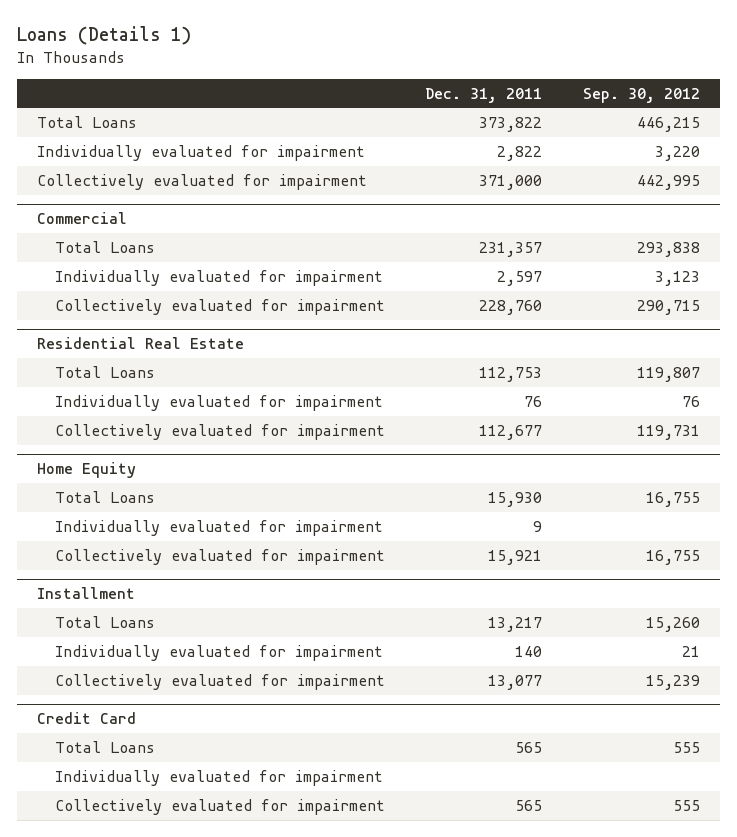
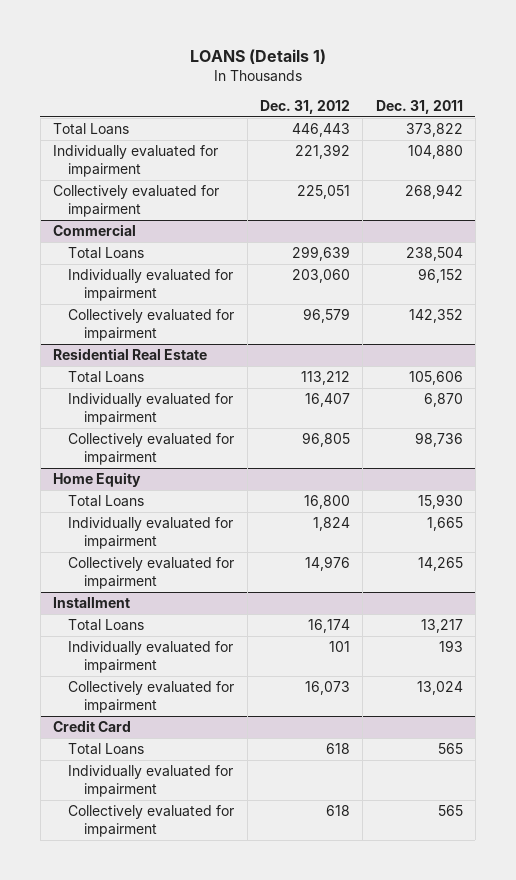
[16,26,191,46] Loans (Details 1) -> [189,48,326,64] LOANS (Details 1)
[583,87,701,103] Sep. 30, 2012 -> none
none -> [260,99,351,114] Dec. 31, 2012
[497,145,543,161] 2,822 -> [407,144,463,159] 104,880
[479,174,543,190] 371,000 -> [404,183,463,199] 268,942
[479,241,543,257] 231,357 -> [405,246,463,261] 238,504
[497,270,543,286] 2,597 -> [417,267,463,283] 96,152
[479,299,543,315] 228,760 -> [408,308,463,323] 142,352
[479,366,543,382] 112,753 -> [408,370,463,385] 105,606
[524,395,543,407] 76 -> [423,392,463,407] 6,870
[479,424,543,440] 112,677 -> [414,431,463,447] 98,736
[533,520,543,532] 9 -> [426,516,463,531] 1,665
[488,549,543,565] 15,921 -> [417,556,463,571] 14,265
[515,645,543,657] 140 -> [438,639,463,652] 193
[488,674,543,690] 13,077 -> [416,680,463,695] 13,024

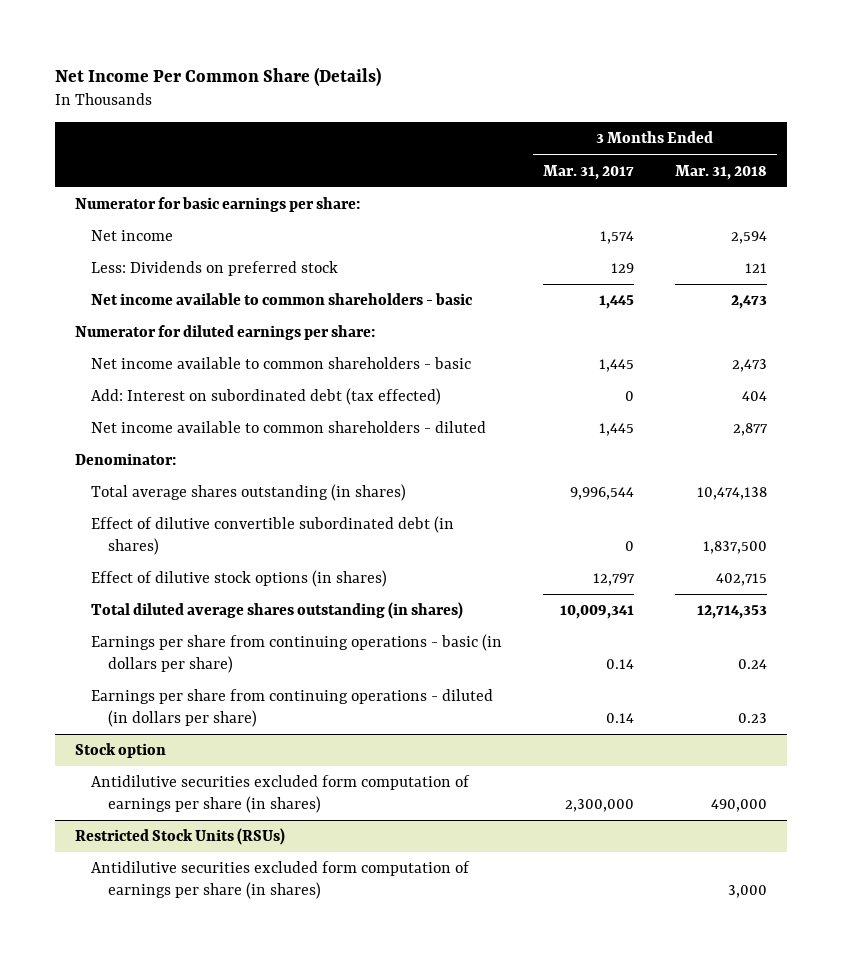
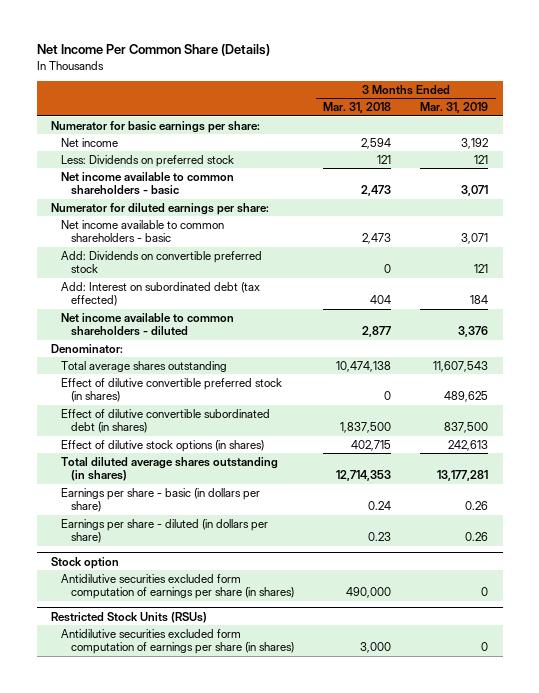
[542,164,634,180] Mar. 31, 2017 -> none
none -> [420,102,489,114] Mar. 31, 2019
none -> [61,250,263,274] Add: Dividends on convertible preferred stock
[91,484,407,502] Total average shares outstanding (in shares) -> [61,360,228,372] Total average shares outstanding
none -> [61,377,283,403] Effect of dilutive convertible preferred stock (in shares)
[91,634,503,674] Earnings per share from continuing operations - basic (in dollars per share) -> [61,487,261,513] Earnings per share - basic (in dollars per share)
[91,689,494,728] Earnings per share from continuing operations - diluted (in dollars per share) -> [61,518,269,544] Earnings per share - diluted (in dollars per share)

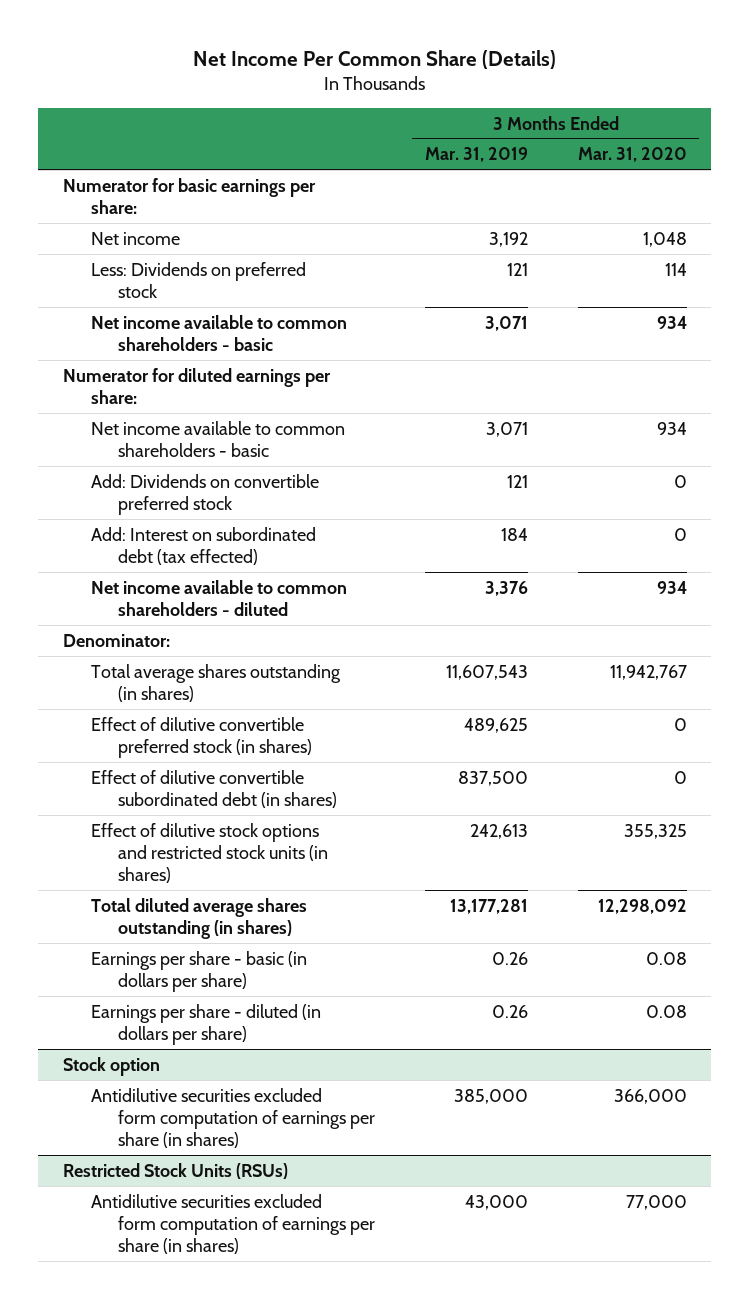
[323,102,392,114] Mar. 31, 2018 -> none
none -> [577,147,687,163] Mar. 31, 2020
[61,360,228,372] Total average shares outstanding -> [90,663,341,702] Total average shares outstanding (in shares)
[61,439,265,452] Effect of dilutive stock options (in shares) -> [90,822,329,884] Effect of dilutive stock options and restricted stock units (in shares)
[481,587,489,597] 0 -> [453,1088,528,1104] 385,000
[481,642,489,652] 0 -> [464,1194,528,1210] 43,000

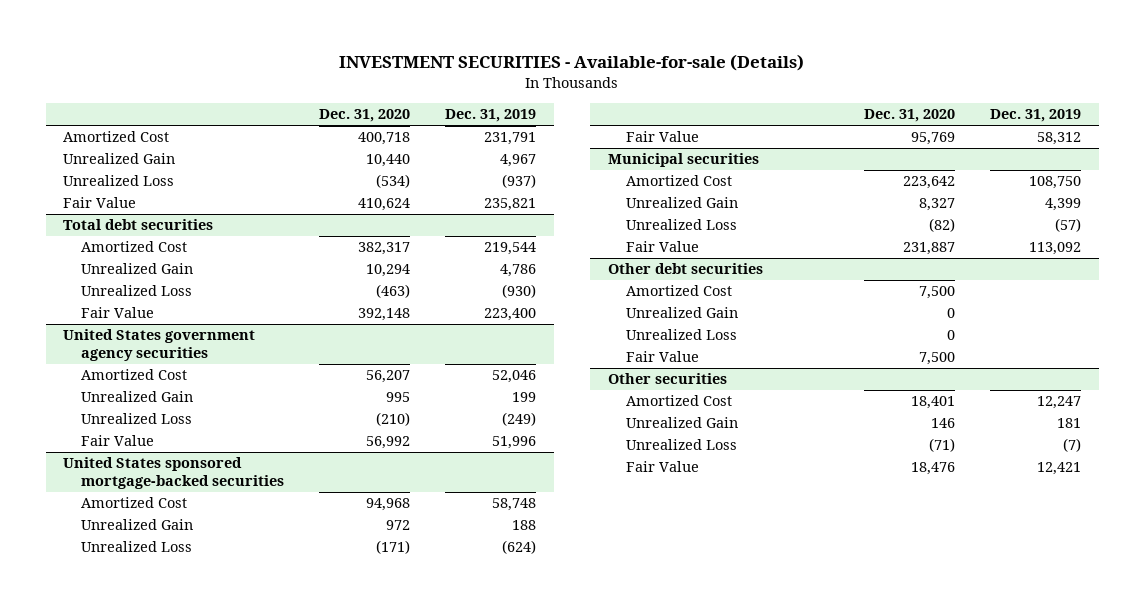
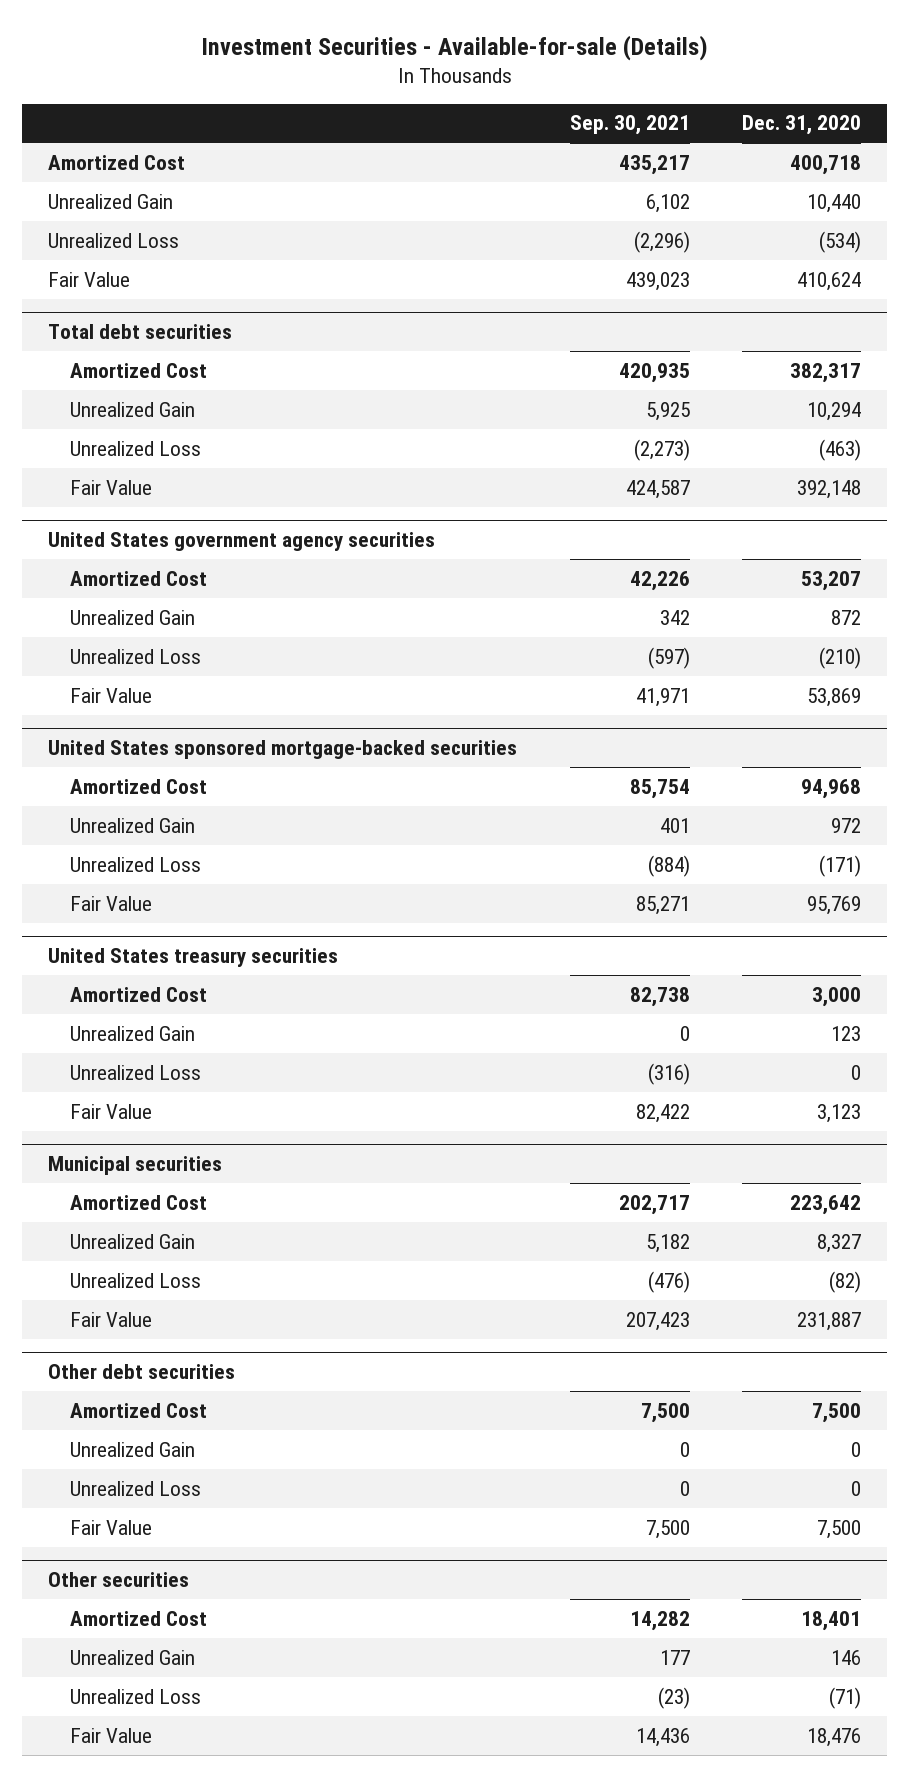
[339,54,805,72] INVESTMENT SECURITIES - Available-for-sale (Details) -> [200,34,708,61] Investment Securities - Available-for-sale (Details)
[445,109,537,123] Dec. 31, 2019 -> none
none -> [569,115,690,136] Sep. 30, 2021
[366,370,411,384] 56,207 -> [800,570,861,591] 53,207
[386,392,411,403] 995 -> [830,609,861,625] 872
[366,436,411,450] 56,992 -> [806,687,861,707] 53,869
none -> [48,947,339,967] United States treasury securities
none -> [70,986,208,1002] Amortized Cost
none -> [70,1025,196,1041] Unrealized Gain
none -> [70,1064,202,1080] Unrealized Loss
none -> [70,1103,153,1119] Fair Value

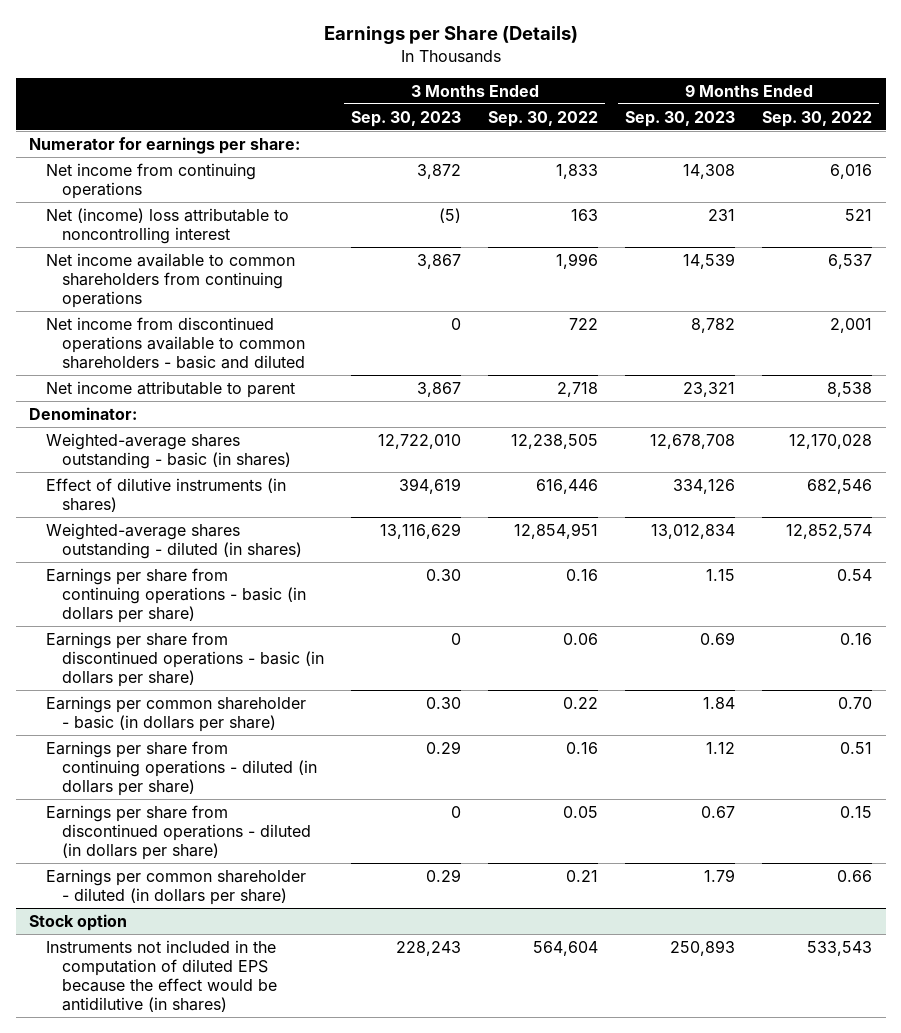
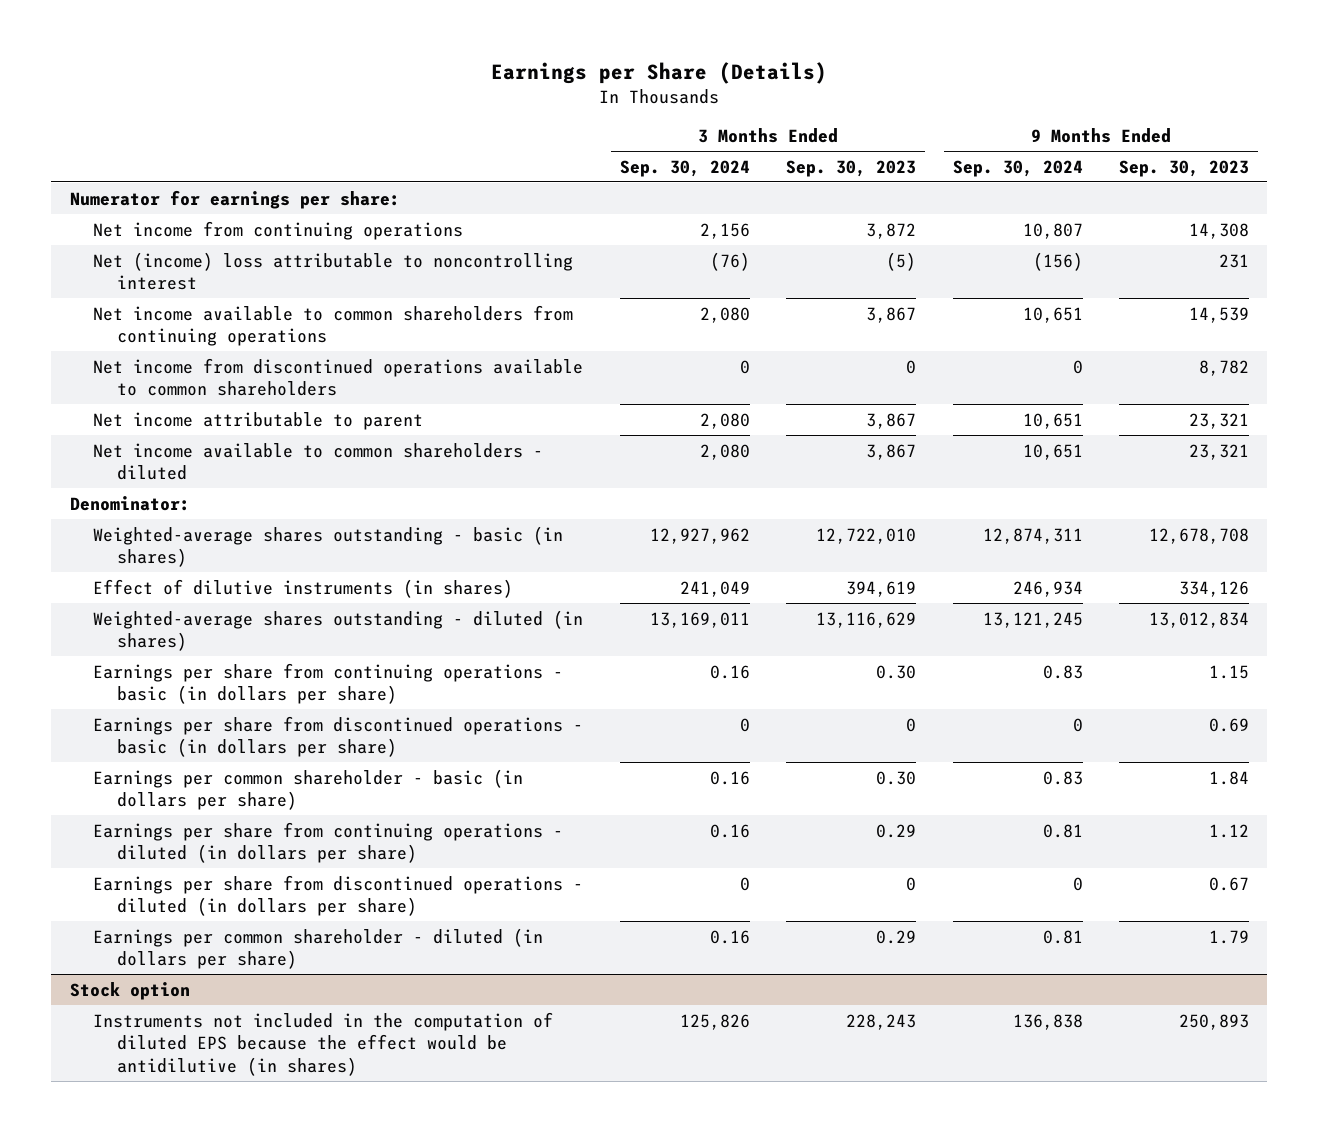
[488,110,599,127] Sep. 30, 2022 -> none
[762,110,873,127] Sep. 30, 2022 -> none
none -> [619,159,750,177] Sep. 30, 2024
none -> [952,159,1083,177] Sep. 30, 2024
[45,316,306,369] Net income from discontinued operations available to common shareholders - basic and diluted -> [93,357,584,397] Net income from discontinued operations available to common shareholders
none -> [93,442,544,481] Net income available to common shareholders - diluted

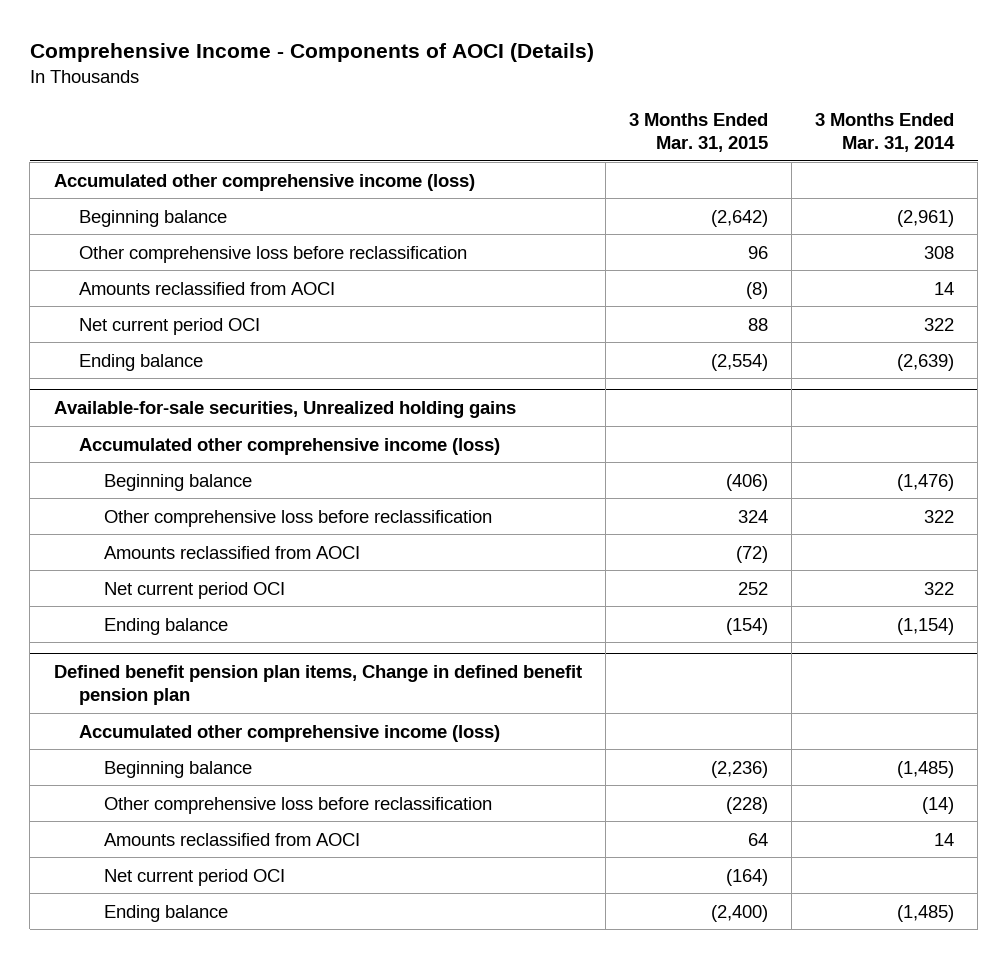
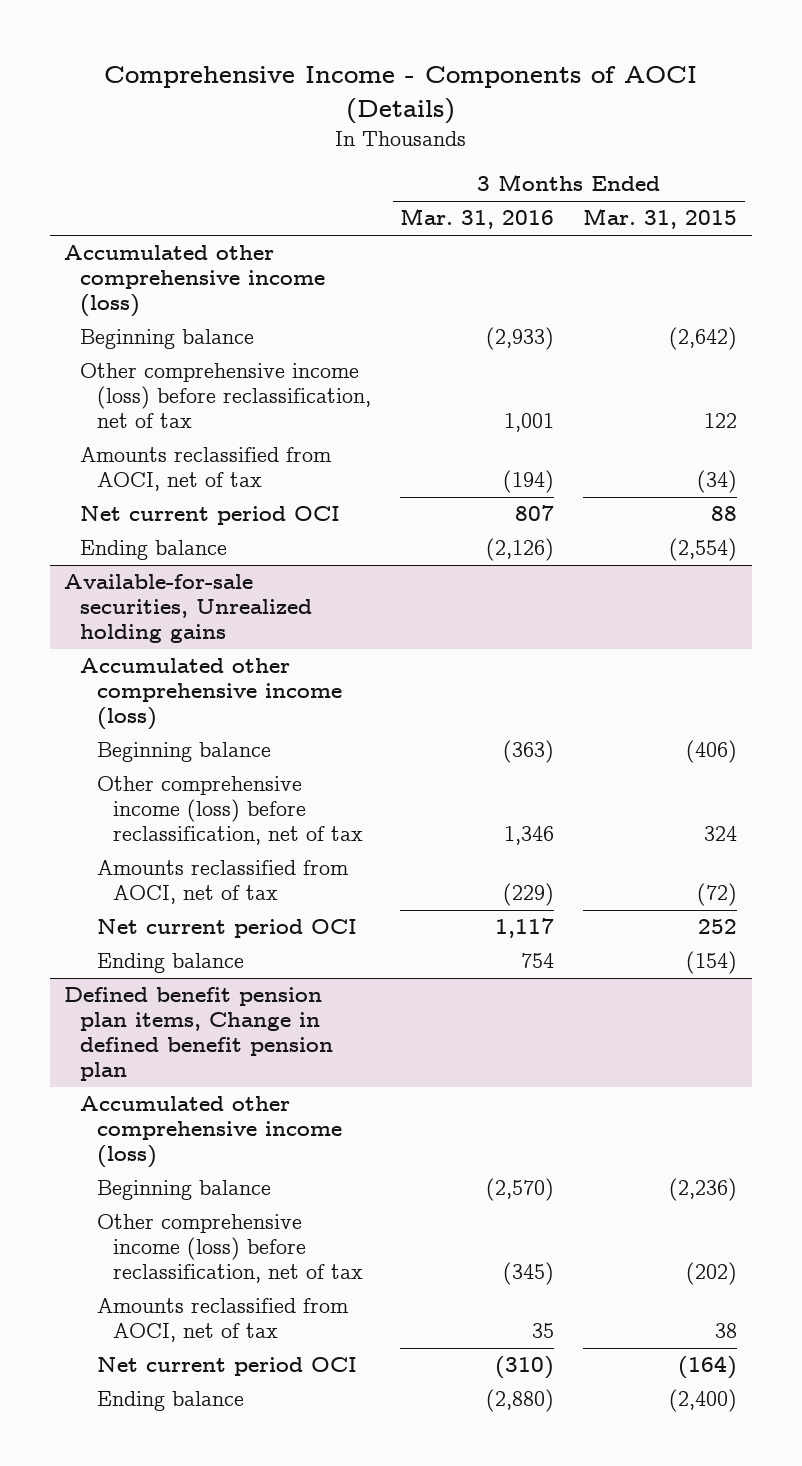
[814,113,955,152] 3 Months Ended Mar. 31, 2014 -> none
none -> [399,208,554,230] Mar. 31, 2016
[78,245,467,263] Other comprehensive loss before reclassification -> [80,363,371,429] Other comprehensive income (loss) before reclassification, net of tax
[747,245,768,259] 96 -> [704,413,738,429] 122
[78,281,335,295] Amounts reclassified from AOCI -> [80,447,333,492] Amounts reclassified from AOCI, net of tax
[745,281,768,299] (8) -> [697,470,738,494] (34)
[104,509,493,527] Other comprehensive loss before reclassification -> [96,776,363,846] Other comprehensive income (loss) before reclassification, net of tax
[104,545,361,559] Amounts reclassified from AOCI -> [96,860,349,905] Amounts reclassified from AOCI, net of tax
[104,796,493,814] Other comprehensive loss before reclassification -> [96,1214,363,1284] Other comprehensive income (loss) before reclassification, net of tax
[725,796,768,814] (228) -> [686,1262,738,1286] (202)
[104,832,361,846] Amounts reclassified from AOCI -> [96,1298,349,1343] Amounts reclassified from AOCI, net of tax
[747,832,768,846] 64 -> [715,1323,738,1339] 38

